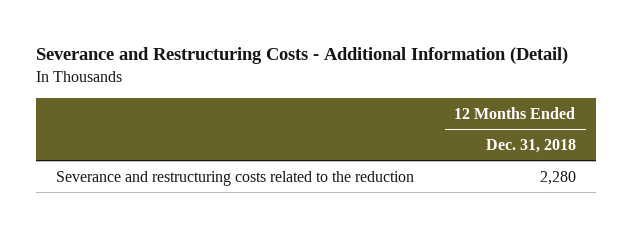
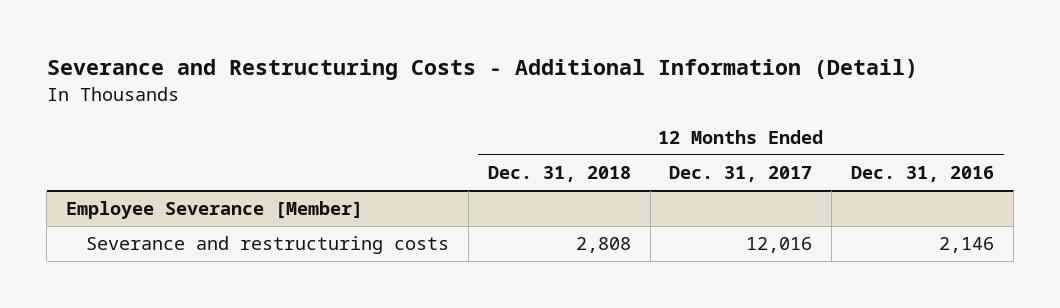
none -> [669,166,813,183] Dec. 31, 2017
none -> [851,166,995,183] Dec. 31, 2016
none -> [65,201,363,220] Employee Severance [Member]
[56,170,415,186] Severance and restructuring costs related to the reduction -> [85,236,449,255] Severance and restructuring costs
[539,170,576,185] 2,280 -> [575,237,631,254] 2,808

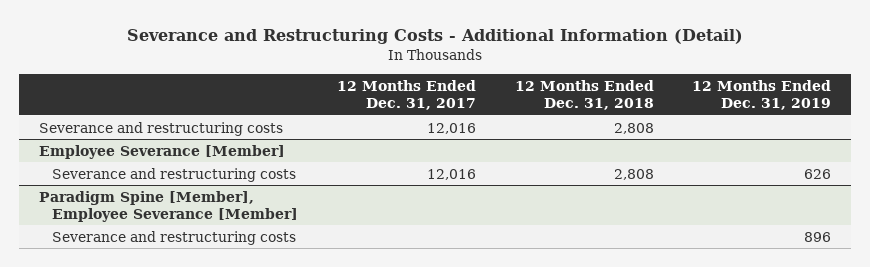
[851,166,995,183] Dec. 31, 2016 -> none
none -> [692,80,832,111] 12 Months Ended Dec. 31, 2019
none -> [38,121,283,136] Severance and restructuring costs
none -> [38,190,299,222] Paradigm Spine [Member], Employee Severance [Member]
none -> [52,230,297,245] Severance and restructuring costs

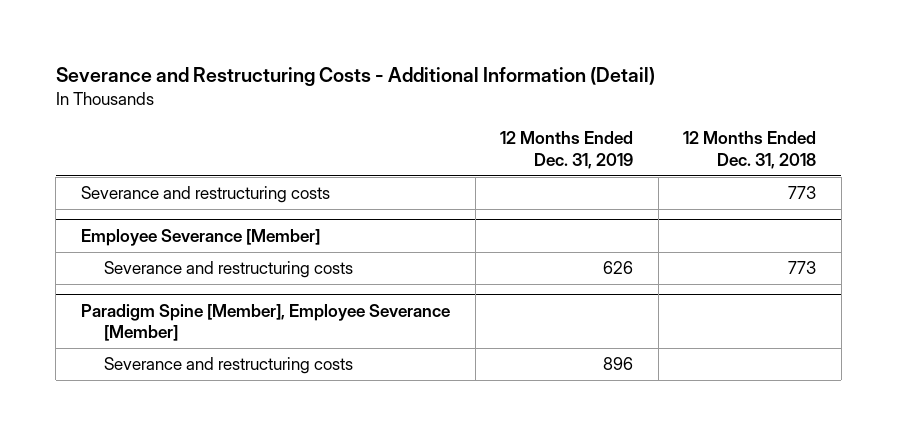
[336,80,476,111] 12 Months Ended Dec. 31, 2017 -> none
[613,122,654,134] 2,808 -> [788,186,817,200] 773
[613,168,654,180] 2,808 -> [788,261,817,275] 773

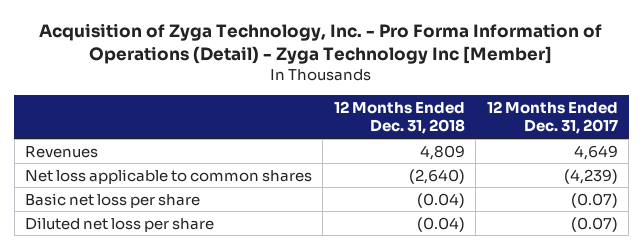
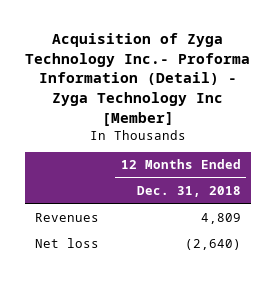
[39,23,603,65] Acquisition of Zyga Technology, Inc. - Pro Forma Information of Operations (Detail) - Zyga Technology Inc [Member] -> [24,33,250,126] Acquisition of Zyga Technology Inc.- Proforma Information (Detail) - Zyga Technology Inc [Member]
[486,100,618,135] 12 Months Ended Dec. 31, 2017 -> none
[25,192,201,208] Basic net loss per share -> none
[25,216,215,232] Diluted net loss per share -> none
[25,168,313,184] Net loss applicable to common shares -> [35,238,100,249] Net loss

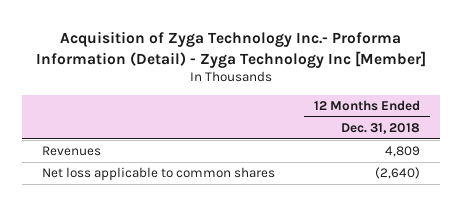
[35,238,100,249] Net loss -> [41,167,275,182] Net loss applicable to common shares

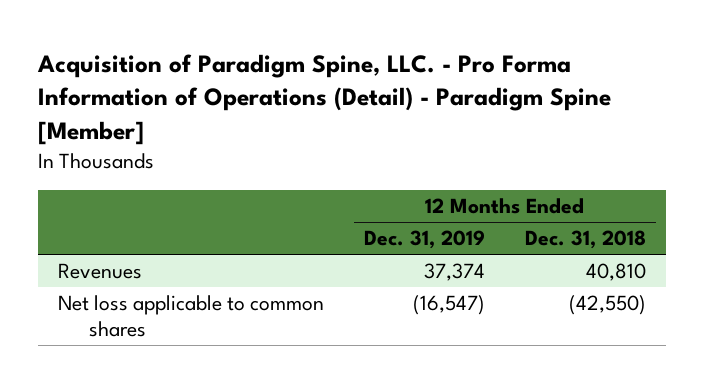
[36,30,427,68] Acquisition of Zyga Technology Inc.- Proforma Information (Detail) - Zyga Technology Inc [Member] -> [36,53,611,146] Acquisition of Paradigm Spine, LLC. - Pro Forma Information of Operations (Detail) - Paradigm Spine [Member]
none -> [364,230,486,250] Dec. 31, 2019
[385,146,421,158] 4,809 -> [586,263,647,282] 40,810
[375,167,421,180] (2,640) -> [569,295,647,316] (42,550)

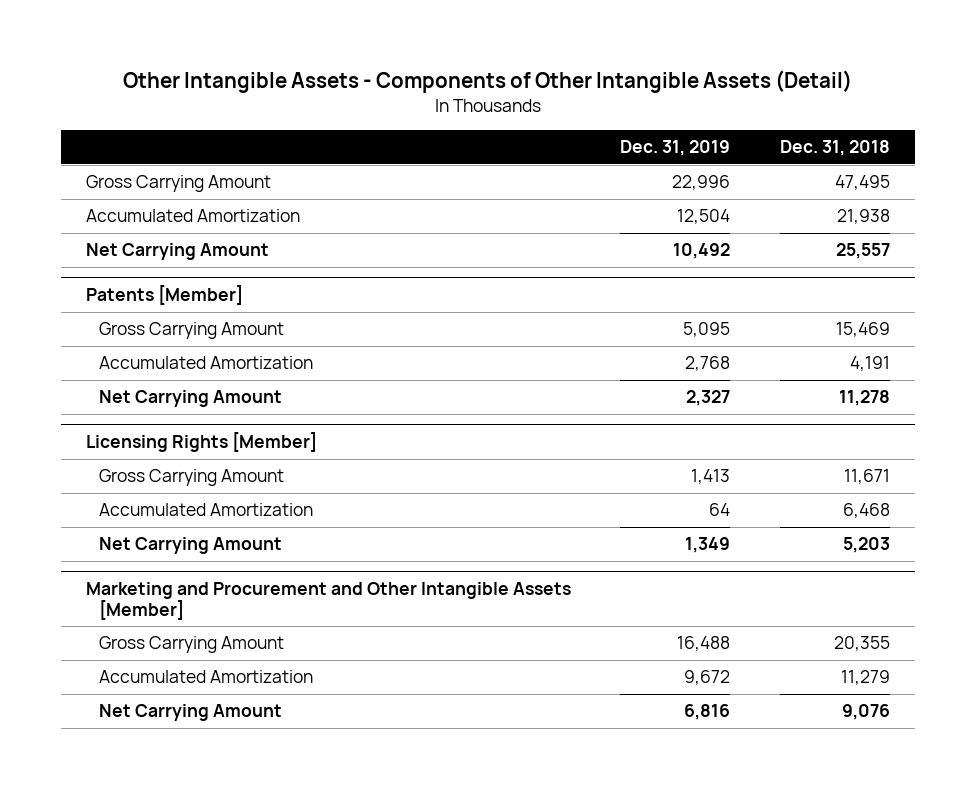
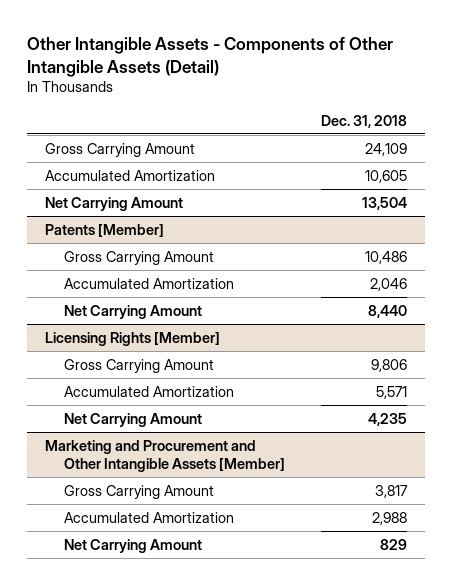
[620,140,731,157] Dec. 31, 2019 -> none
[834,175,890,191] 47,495 -> [365,142,408,156] 24,109
[836,209,890,225] 21,938 -> [365,169,408,183] 10,605
[835,243,890,260] 25,557 -> [362,196,408,210] 13,504
[835,322,890,338] 15,469 -> [365,250,408,264] 10,486
[849,356,890,372] 4,191 -> [370,277,408,291] 2,046
[838,390,890,407] 11,278 -> [368,304,408,318] 8,440
[843,469,890,485] 11,671 -> [371,358,408,372] 9,806
[842,503,890,519] 6,468 -> [376,385,408,399] 5,571
[842,537,890,554] 5,203 -> [368,412,408,426] 4,235
[833,636,890,652] 20,355 -> [375,484,409,498] 3,817
[840,670,890,686] 11,279 -> [372,511,408,525] 2,988
[841,704,890,721] 9,076 -> [380,538,408,550] 829

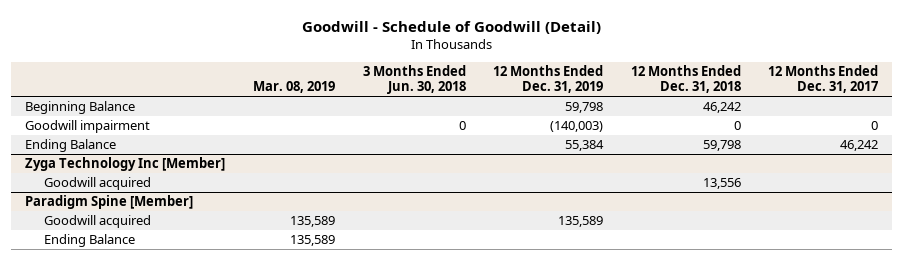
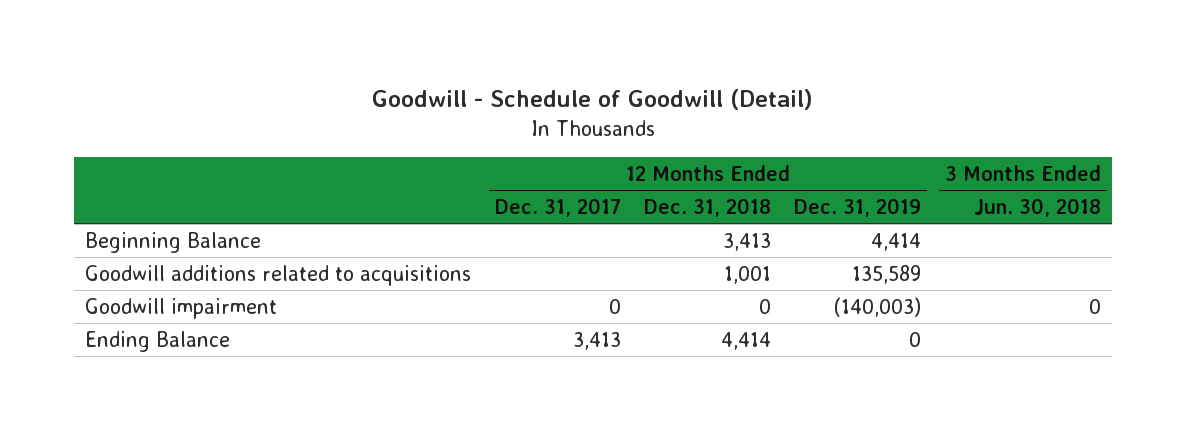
[252,81,335,94] Mar. 08, 2019 -> none
[565,102,604,114] 59,798 -> [871,232,922,251] 4,414
[702,102,741,114] 46,242 -> [722,232,771,251] 3,413
none -> [85,264,472,286] Goodwill additions related to acquisitions
[25,157,226,172] Zyga Technology Inc [Member] -> none
[44,177,152,191] Goodwill acquired -> none
[25,195,194,210] Paradigm Spine [Member] -> none
[44,215,152,229] Goodwill acquired -> none
[44,234,136,248] Ending Balance -> none
[565,140,605,152] 55,384 -> [909,331,922,347] 0
[702,140,741,152] 59,798 -> [720,331,771,350] 4,414
[840,140,879,152] 46,242 -> [572,331,621,350] 3,413

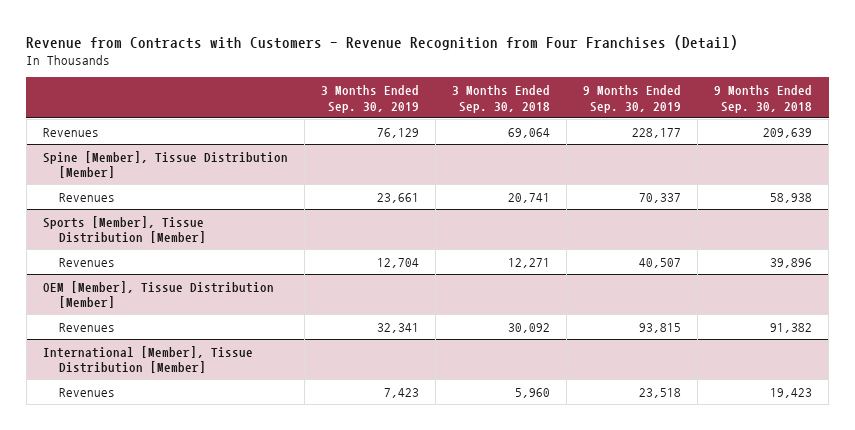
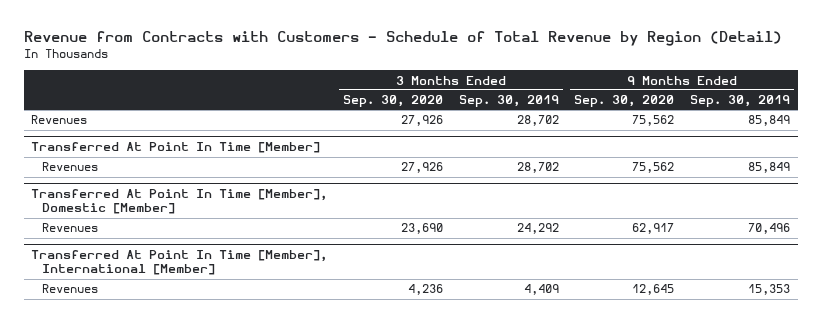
[26,34,739,50] Revenue from Contracts with Customers - Revenue Recognition from Four Franchises (Detail) -> [23,31,782,47] Revenue from Contracts with Customers - Schedule of Total Revenue by Region (Detail)
[452,84,551,113] 3 Months Ended Sep. 30, 2018 -> none
[714,84,813,113] 9 Months Ended Sep. 30, 2018 -> none
none -> [342,95,443,108] Sep. 30, 2020
none -> [574,95,675,108] Sep. 30, 2020
[42,150,288,179] Spine [Member], Tissue Distribution [Member] -> none
[42,215,207,244] Sports [Member], Tissue Distribution [Member] -> none
[42,280,274,309] OEM [Member], Tissue Distribution [Member] -> none
[42,345,253,374] International [Member], Tissue Distribution [Member] -> none
[59,387,116,397] Revenues -> none
[376,127,419,138] 76,129 -> [516,115,559,127] 28,702
[632,127,682,138] 228,177 -> [747,115,790,127] 85,849
none -> [31,142,321,154] Transferred At Point In Time [Member]
[376,192,419,203] 23,661 -> [516,162,559,174] 28,702
[639,192,682,203] 70,337 -> [747,162,790,174] 85,849
none -> [31,189,328,215] Transferred At Point In Time [Member], Domestic [Member]
[376,257,419,268] 12,704 -> [516,223,559,235] 24,292
[639,257,682,268] 40,507 -> [747,223,790,235] 70,496
none -> [31,250,328,276] Transferred At Point In Time [Member], International [Member]
[376,322,419,333] 32,341 -> [523,284,559,296] 4,409
[639,322,682,333] 93,815 -> [747,284,790,296] 15,353

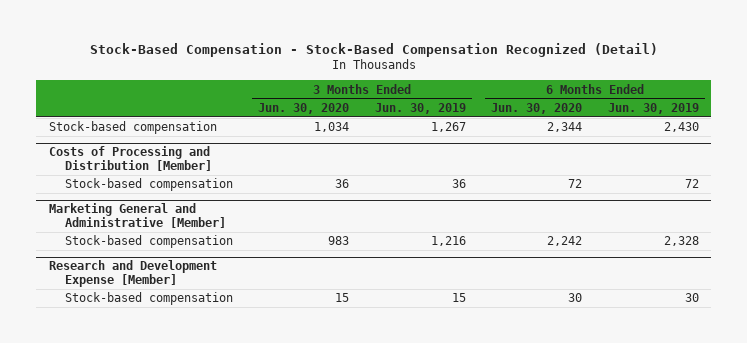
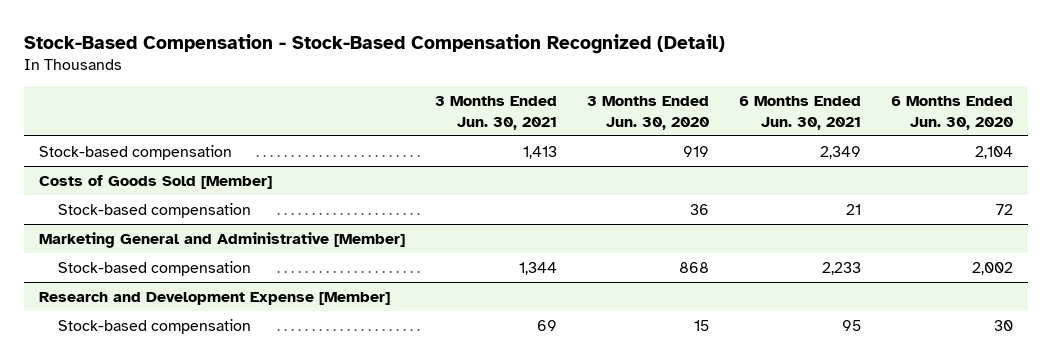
[374,102,466,114] Jun. 30, 2019 -> none
[607,102,699,114] Jun. 30, 2019 -> none
none -> [434,96,557,130] 3 Months Ended Jun. 30, 2021
none -> [738,96,861,130] 6 Months Ended Jun. 30, 2021
[48,146,212,172] Costs of Processing and Distribution [Member] -> none
[314,122,350,133] 1,034 -> [682,146,709,158] 919
[547,122,583,133] 2,344 -> [974,146,1013,160] 2,104
none -> [38,175,272,190] Costs of Goods Sold [Member]
[328,236,350,246] 983 -> [678,262,709,274] 868
[547,236,583,247] 2,242 -> [971,262,1013,276] 2,002

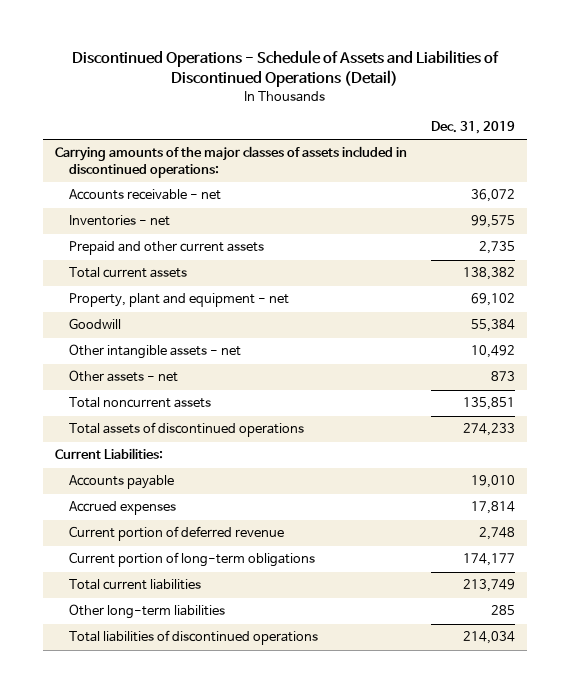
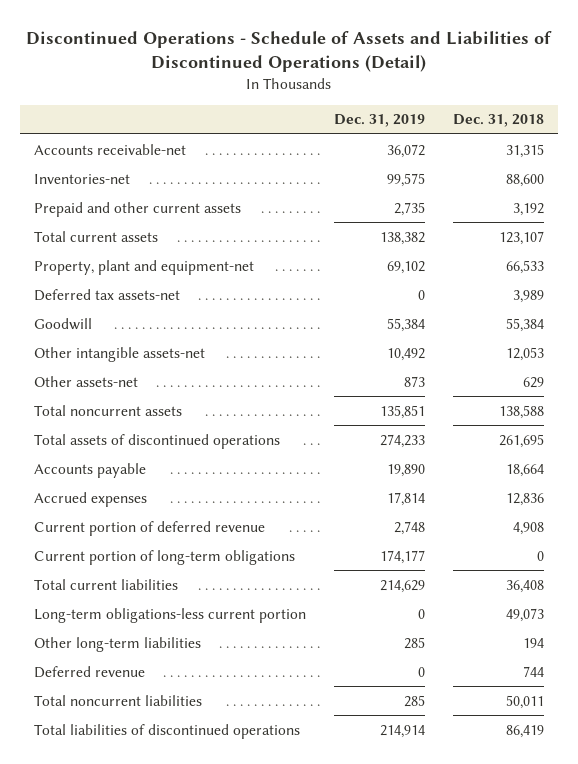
none -> [453,114,545,128] Dec. 31, 2018
[54,146,407,178] Carrying amounts of the major classes of assets included in discontinued operations: -> none
[68,189,221,201] Accounts receivable - net -> [33,143,186,155] Accounts receivable-net
[68,215,170,227] Inventories - net -> [33,173,130,184] Inventories-net
[68,293,289,308] Property, plant and equipment - net -> [33,259,254,275] Property, plant and equipment-net
none -> [33,288,180,301] Deferred tax assets-net
[68,344,241,360] Other intangible assets - net -> [33,346,205,362] Other intangible assets-net
[68,370,178,383] Other assets - net -> [33,375,138,387] Other assets-net
[54,448,163,460] Current Liabilities: -> none
[471,475,516,489] 19,010 -> [386,463,425,477] 19,890
[463,579,516,593] 213,749 -> [379,579,425,593] 214,629
none -> [33,607,306,623] Long-term obligations-less current portion
none -> [33,665,145,678] Deferred revenue
none -> [33,694,202,706] Total noncurrent liabilities
[463,631,516,645] 214,034 -> [379,724,425,738] 214,914

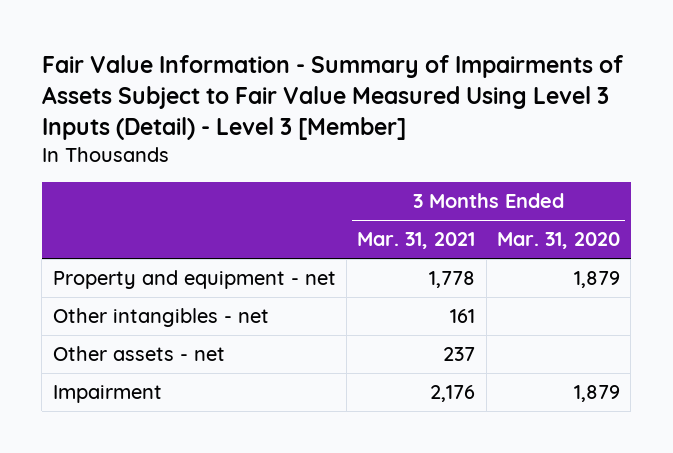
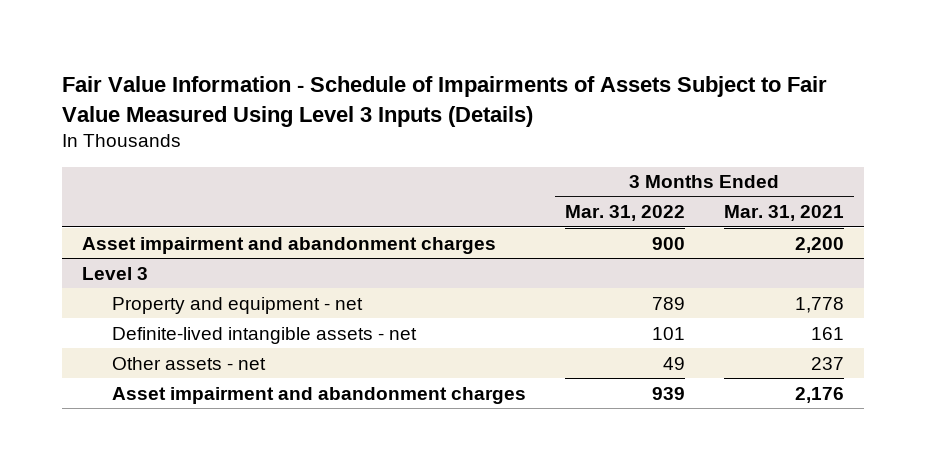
[41,54,623,141] Fair Value Information - Summary of Impairments of Assets Subject to Fair Value Measured Using Level 3 Inputs (Detail) - Level 3 [Member] -> [62,75,828,127] Fair Value Information - Schedule of Impairments of Assets Subject to Fair Value Measured Using Level 3 Inputs (Details)
[496,232,620,250] Mar. 31, 2020 -> none
none -> [564,205,685,222] Mar. 31, 2022
none -> [81,236,496,254] Asset impairment and abandonment charges
none -> [81,266,148,280] Level 3
[52,308,269,328] Other intangibles - net -> [111,326,417,344] Definite-lived intangible assets - net
[52,385,162,404] Impairment -> [111,386,526,404] Asset impairment and abandonment charges

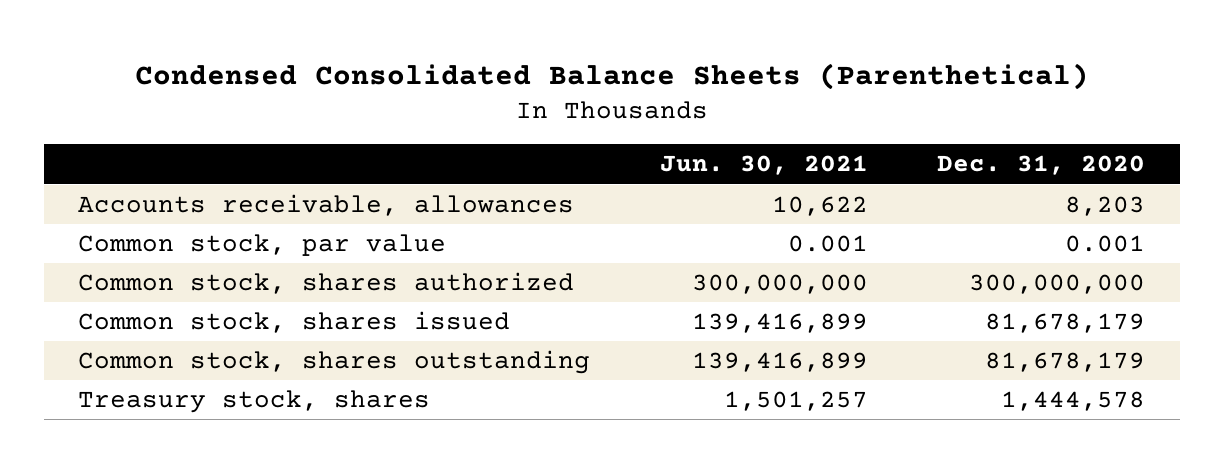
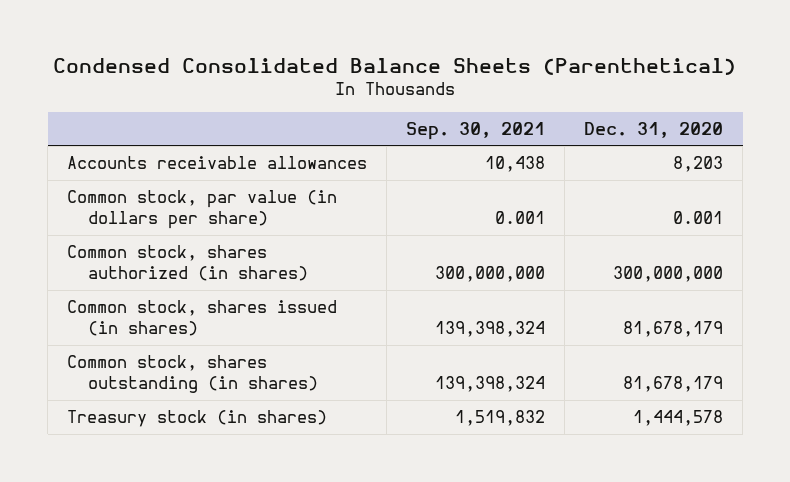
[659,155,868,176] Jun. 30, 2021 -> none
none -> [406,121,546,140] Sep. 30, 2021
[78,194,575,217] Accounts receivable, allowances -> [67,156,368,170] Accounts receivable allowances
[78,234,447,257] Common stock, par value -> [67,190,338,230] Common stock, par value (in dollars per share)
[78,272,575,295] Common stock, shares authorized -> [67,245,309,282] Common stock, shares authorized (in shares)
[78,311,511,334] Common stock, shares issued -> [67,300,338,337] Common stock, shares issued (in shares)
[78,350,591,375] Common stock, shares outstanding -> [67,355,319,394] Common stock, shares outstanding (in shares)
[78,390,431,414] Treasury stock, shares -> [67,410,328,428] Treasury stock (in shares)

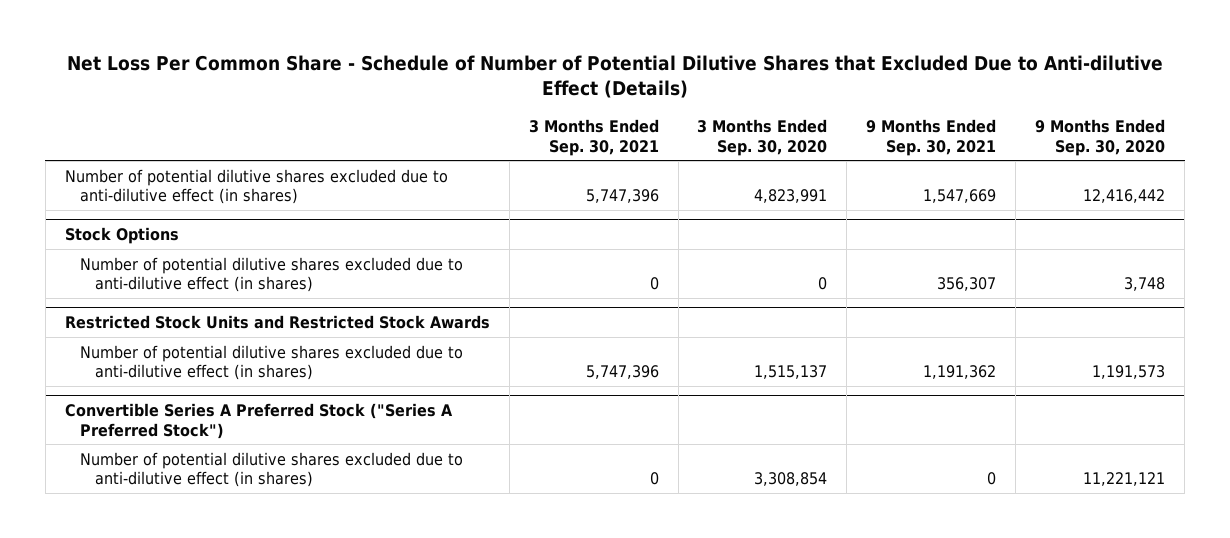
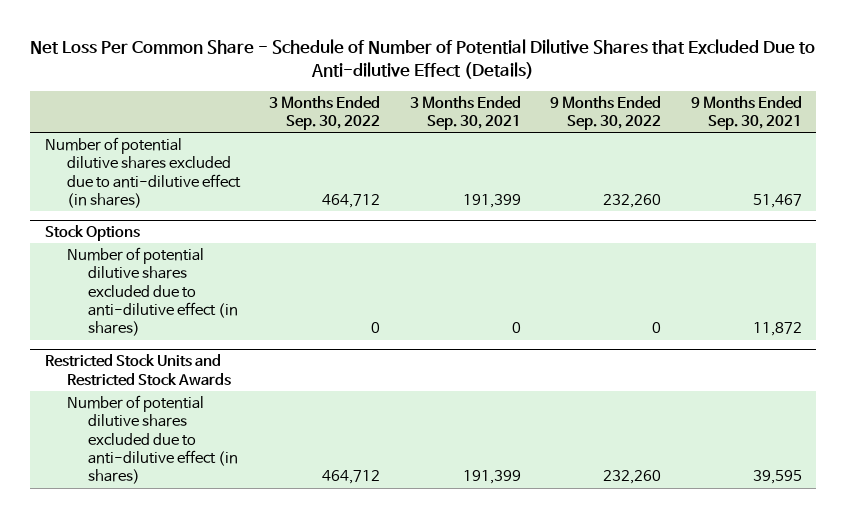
[697,119,828,156] 3 Months Ended Sep. 30, 2020 -> none
[1035,119,1166,156] 9 Months Ended Sep. 30, 2020 -> none
none -> [269,95,381,131] 3 Months Ended Sep. 30, 2022
none -> [550,95,662,131] 9 Months Ended Sep. 30, 2022
[585,188,659,203] 5,747,396 -> [462,194,521,209] 191,399
[923,188,997,203] 1,547,669 -> [752,194,802,209] 51,467
[937,276,997,291] 356,307 -> [752,322,802,337] 11,872
[64,403,453,439] Convertible Series A Preferred Stock ("Series A Preferred Stock") -> none
[80,451,464,487] Number of potential dilutive shares excluded due to anti-dilutive effect (in shares) -> none
[585,364,659,379] 5,747,396 -> [462,470,521,485] 191,399
[923,364,997,379] 1,191,362 -> [752,470,802,485] 39,595

